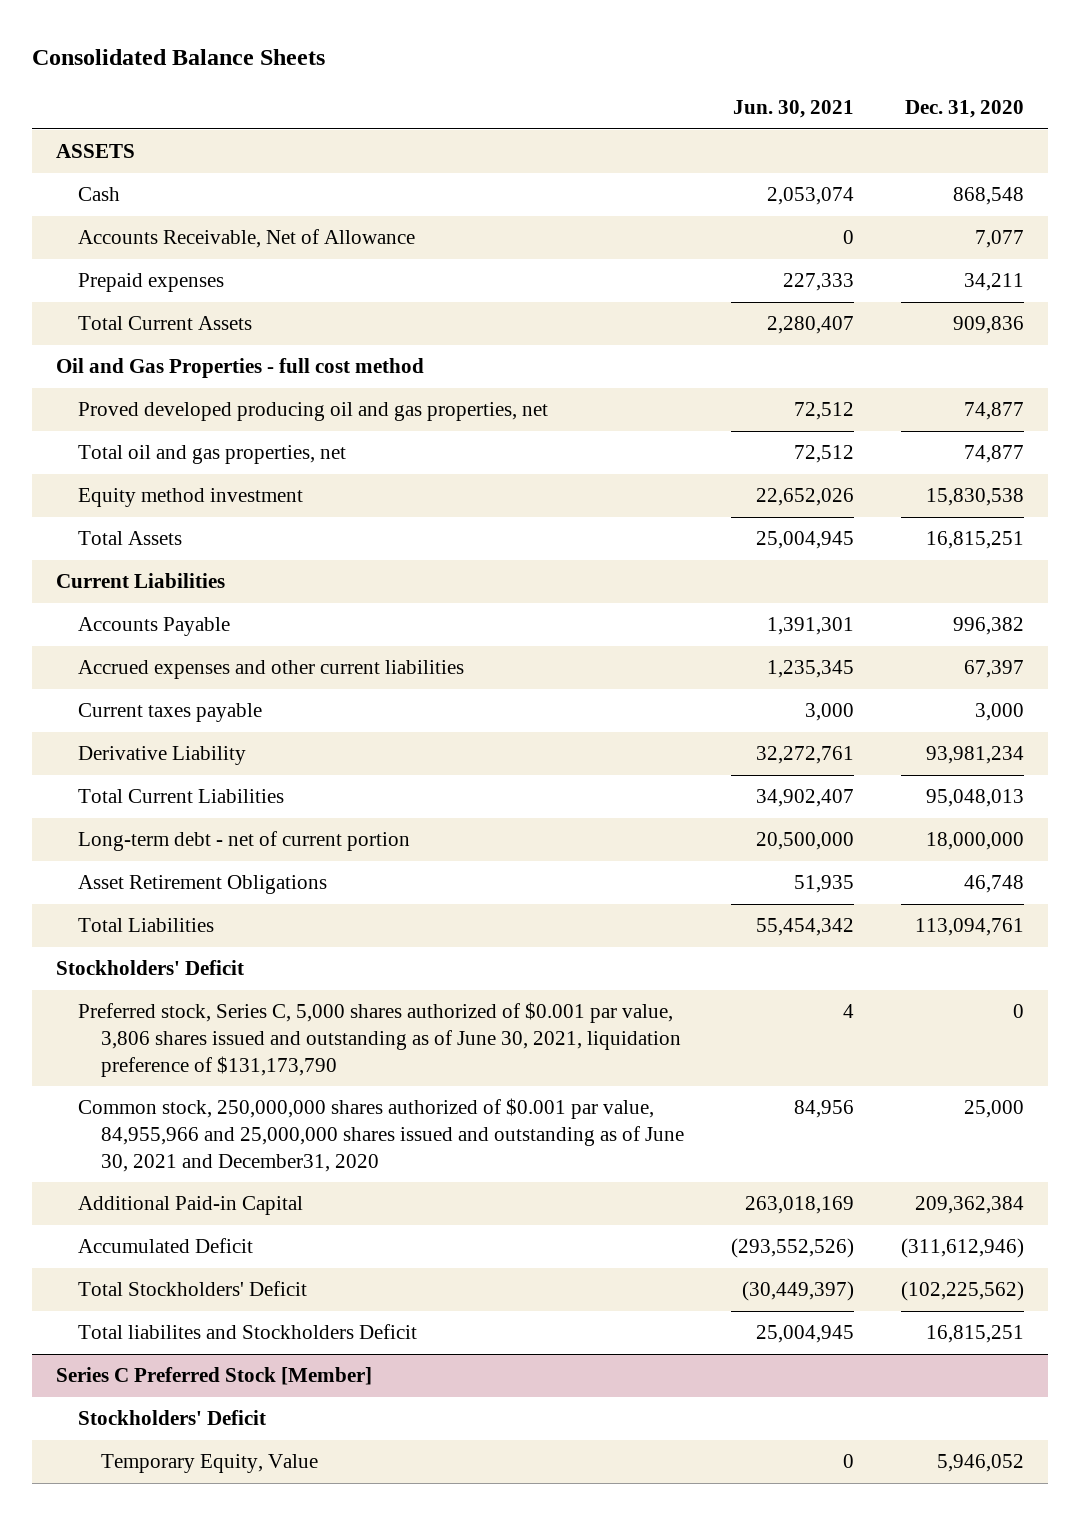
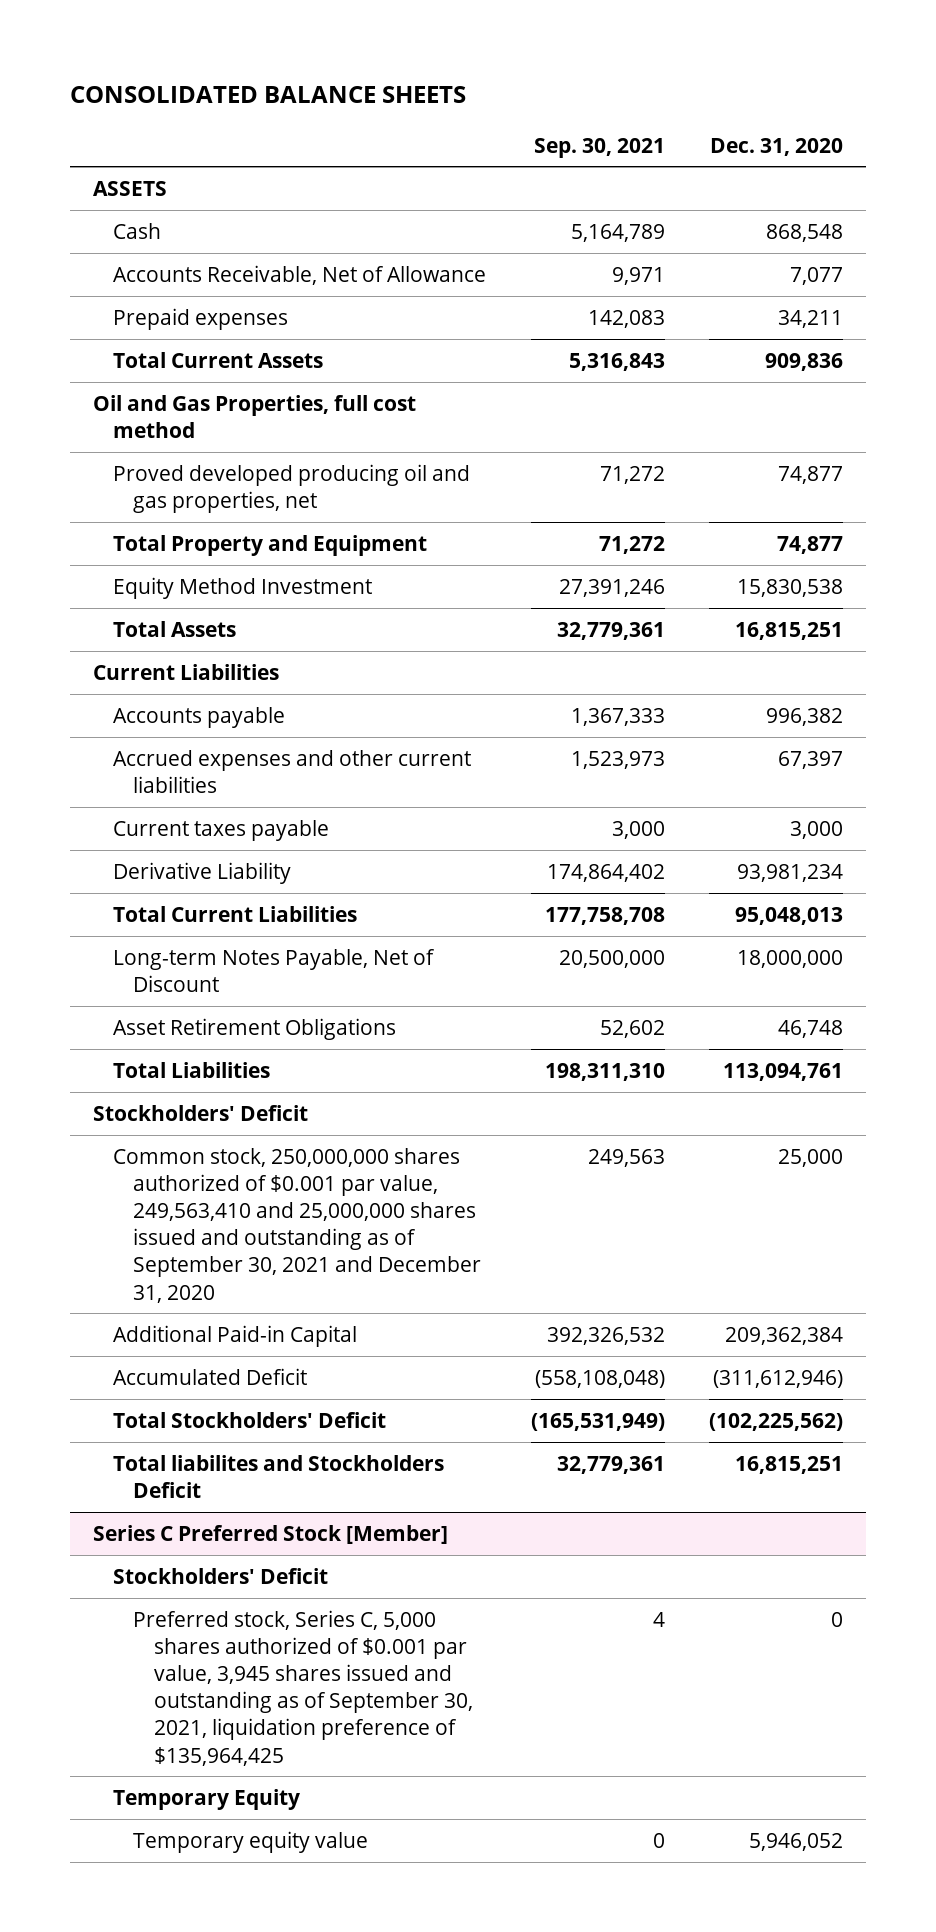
[32,48,326,65] Consolidated Balance Sheets -> [70,85,467,103] CONSOLIDATED BALANCE SHEETS
[733,99,855,118] Jun. 30, 2021 -> none
none -> [533,137,665,158] Sep. 30, 2021
[55,358,424,379] Oil and Gas Properties - full cost method -> [92,394,416,438] Oil and Gas Properties, full cost method
[78,445,347,465] Total oil and gas properties, net -> [112,534,427,556] Total Property and Equipment
[78,488,304,508] Equity method investment -> [112,576,372,599] Equity Method Investment
[78,617,231,637] Accounts Payable -> [112,706,285,728] Accounts payable
[78,831,411,852] Long-term debt - net of current portion -> none
none -> [112,948,435,992] Long-term Notes Payable, Net of Discount
[78,1002,682,1077] Preferred stock, Series C, 5,000 shares authorized of $0.001 par value, 3,806 shares issued and outstanding as of June 30, 2021, liquidation preference of $131,173,790 -> none
[78,1098,685,1172] Common stock, 250,000,000 shares authorized of $0.001 par value, 84,955,966 and 25,000,000 shares issued and outstanding as of June 30, 2021 and December31, 2020 -> [112,1147,482,1303] Common stock, 250,000,000 shares authorized of $0.001 par value, 249,563,410 and 25,000,000 shares issued and outstanding as of September 30, 2021 and December 31, 2020
none -> [133,1609,473,1766] Preferred stock, Series C, 5,000 shares authorized of $0.001 par value, 3,945 shares issued and outstanding as of September 30, 2021, liquidation preference of $135,964,425
none -> [112,1788,300,1810] Temporary Equity
[101,1454,319,1474] Temporary Equity, Value -> [133,1830,369,1853] Temporary equity value

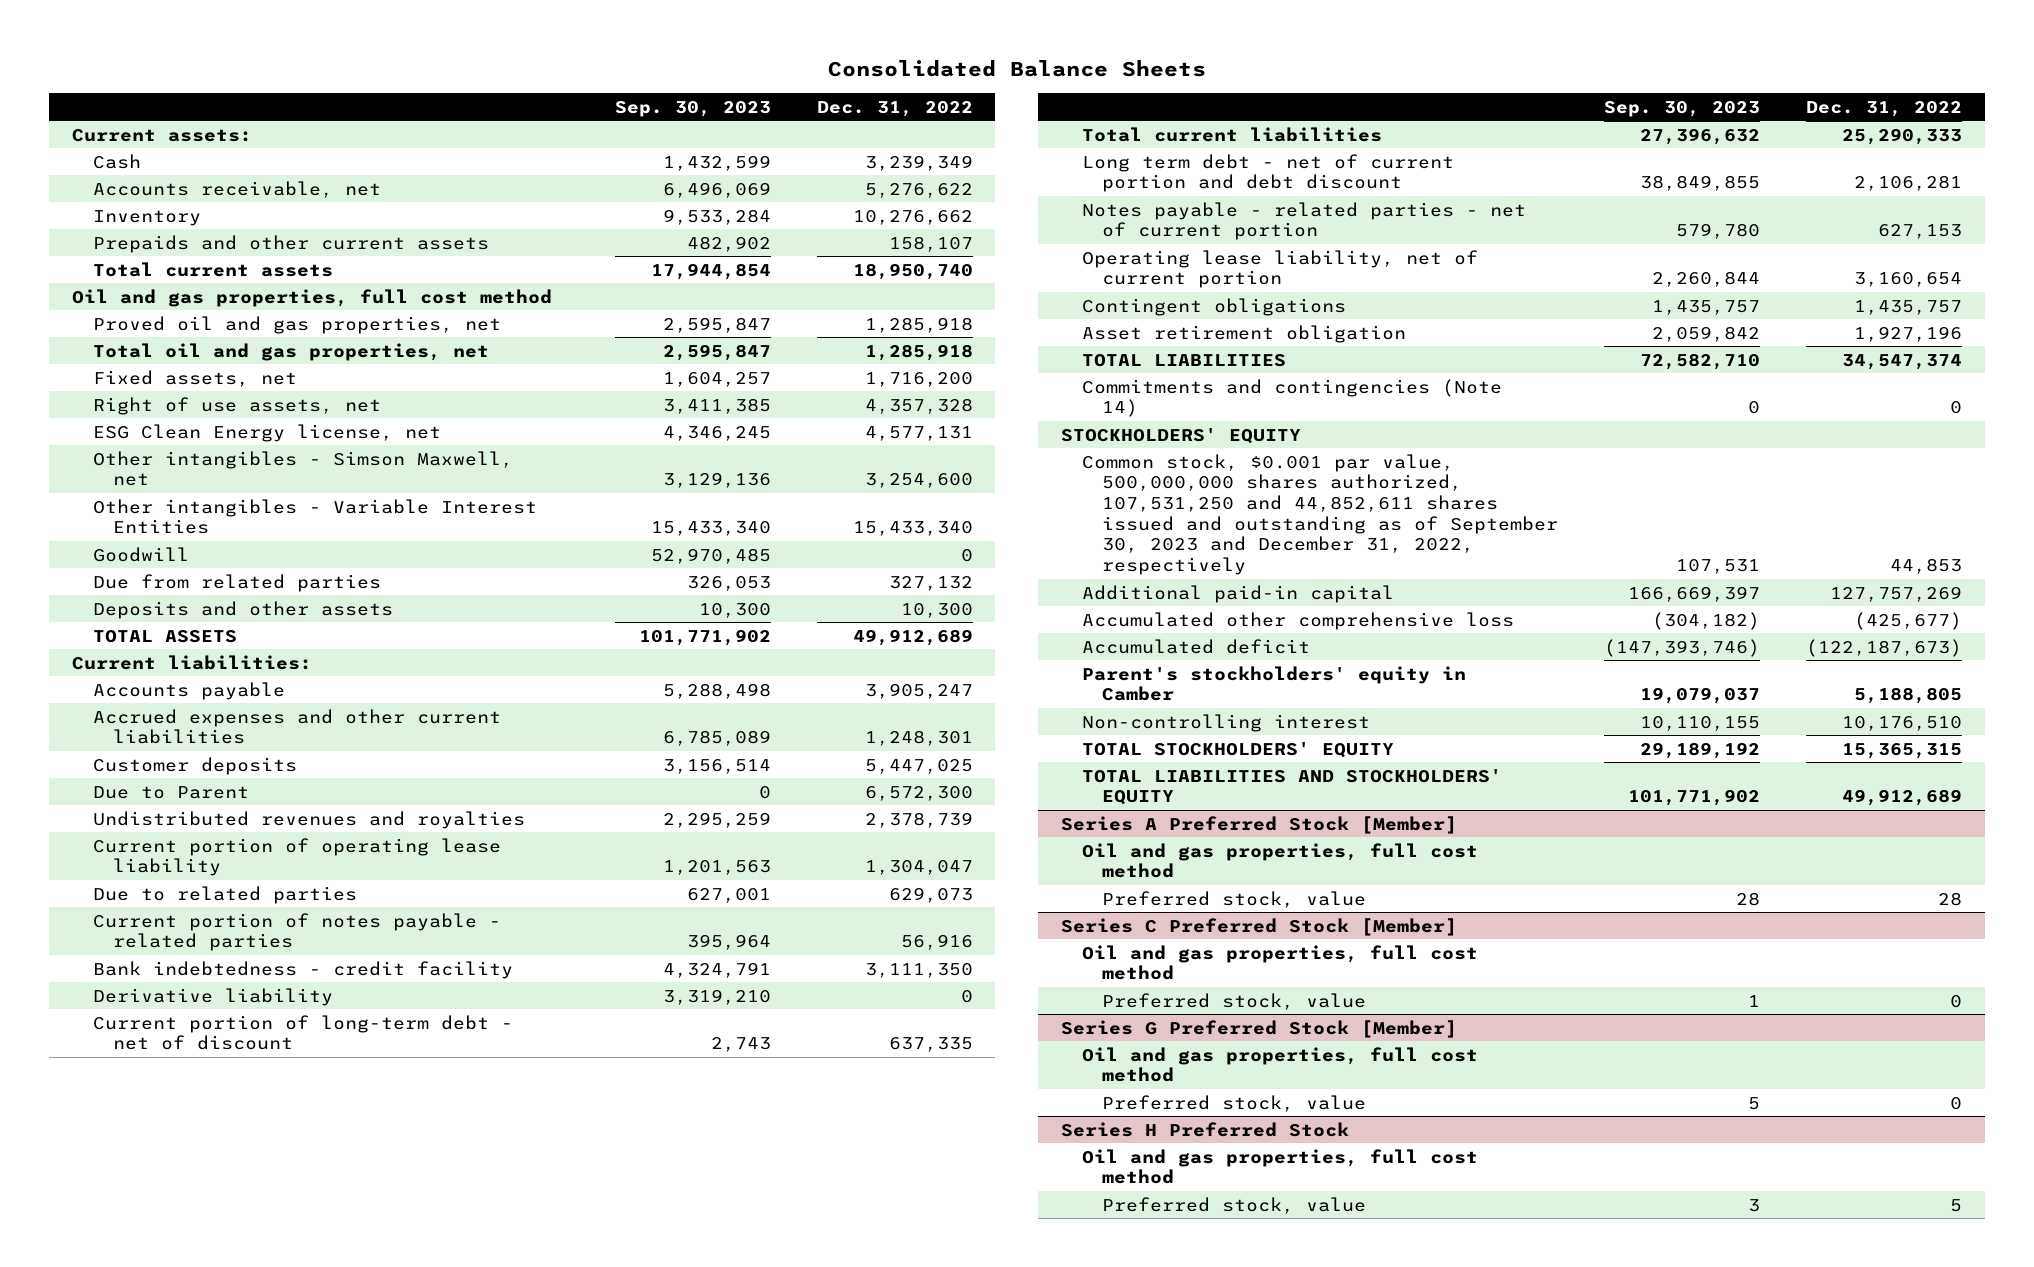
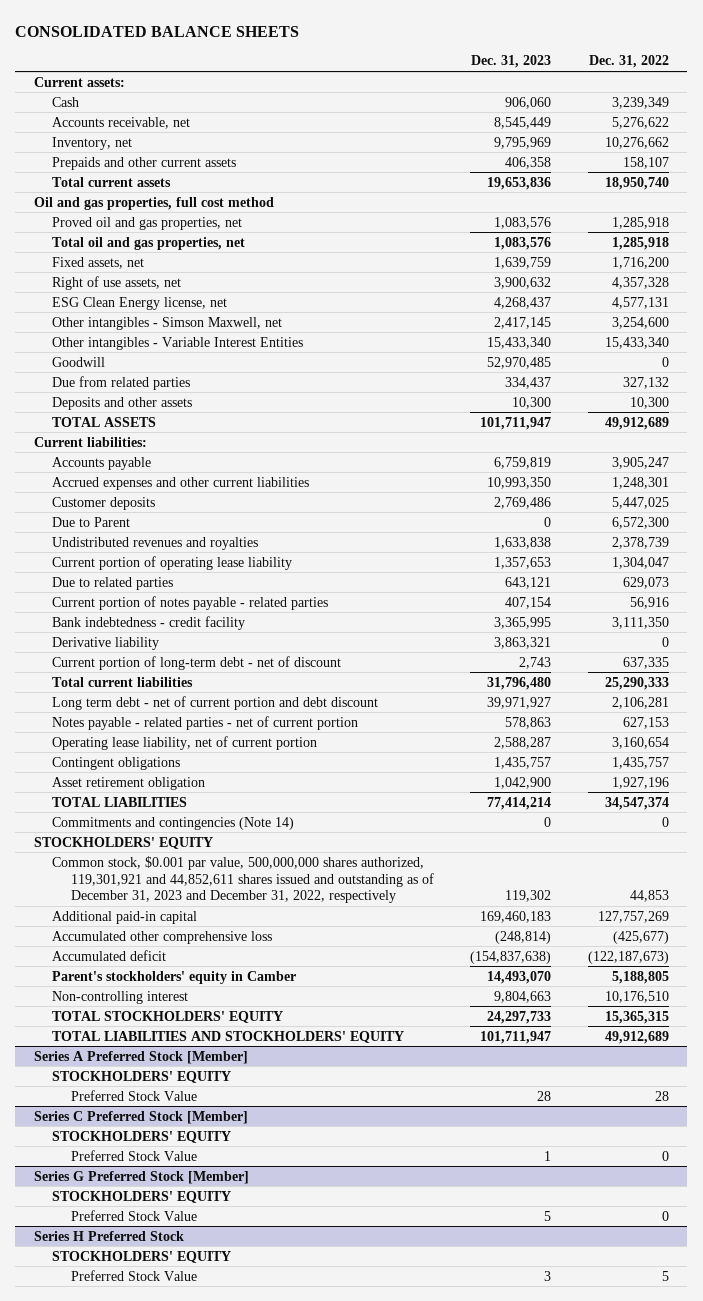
[827,59,1206,77] Consolidated Balance Sheets -> [15,25,300,37] CONSOLIDATED BALANCE SHEETS
[614,100,771,117] Sep. 30, 2023 -> none
none -> [471,55,552,69] Dec. 31, 2023
[92,209,201,226] Inventory -> [52,136,133,150] Inventory, net
[1081,453,1559,575] Common stock, $0.001 par value, 500,000,000 shares authorized, 107,531,250 and 44,852,611 shares issued and outstanding as of September 30, 2023 and December 31, 2022, respectively -> [52,855,434,904] Common stock, $0.001 par value, 500,000,000 shares authorized, 119,301,921 and 44,852,611 shares issued and outstanding as of December 31, 2023 and December 31, 2022, respectively
[1081,842,1478,879] Oil and gas properties, full cost method -> none
none -> [52,1070,232,1083] STOCKHOLDERS' EQUITY
[1102,890,1367,908] Preferred stock, value -> [70,1089,197,1101] Preferred Stock Value
[1081,944,1478,981] Oil and gas properties, full cost method -> none
none -> [52,1130,232,1143] STOCKHOLDERS' EQUITY
[1102,992,1367,1010] Preferred stock, value -> [70,1149,197,1161] Preferred Stock Value
[1081,1046,1478,1083] Oil and gas properties, full cost method -> none
none -> [52,1190,232,1203] STOCKHOLDERS' EQUITY
[1102,1094,1367,1112] Preferred stock, value -> [70,1209,197,1221] Preferred Stock Value
[1081,1148,1478,1185] Oil and gas properties, full cost method -> none
none -> [52,1250,232,1263] STOCKHOLDERS' EQUITY
[1102,1196,1367,1214] Preferred stock, value -> [70,1269,197,1281] Preferred Stock Value

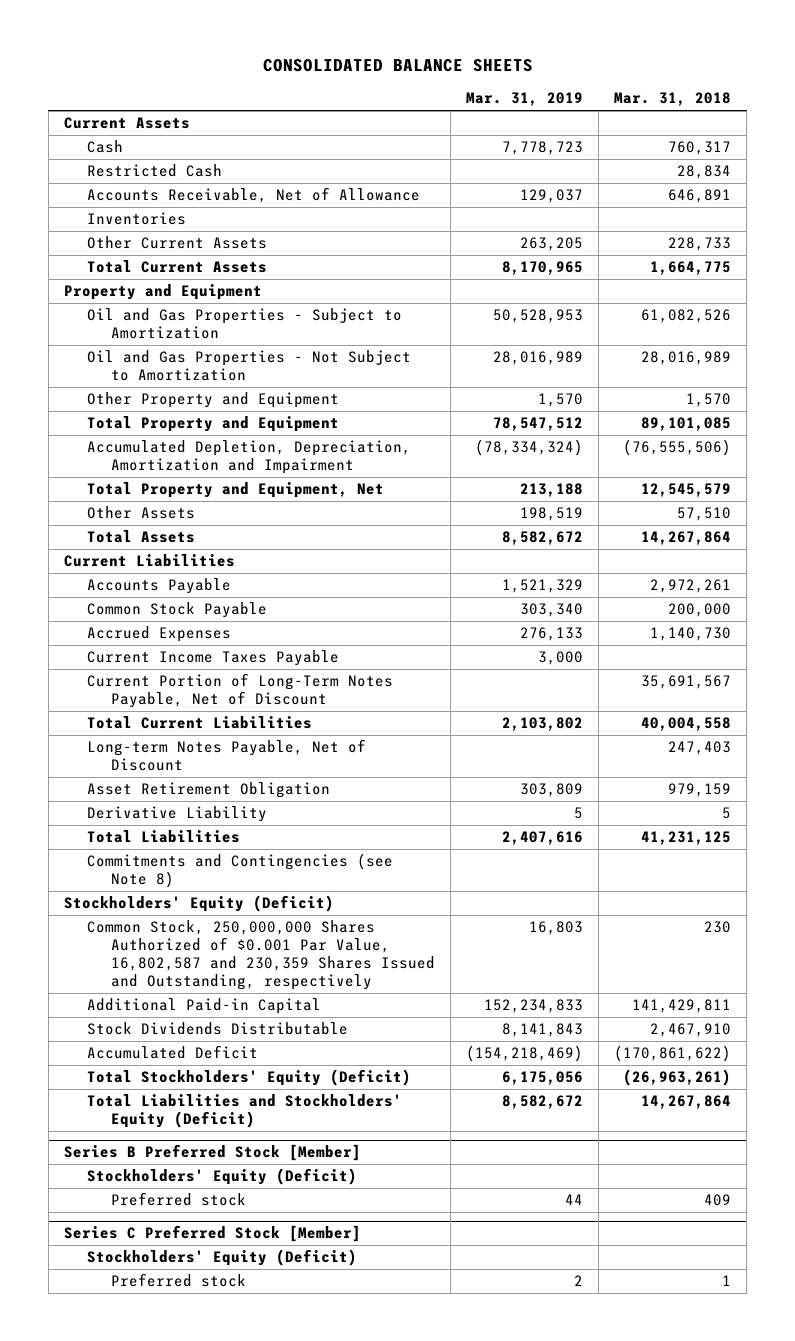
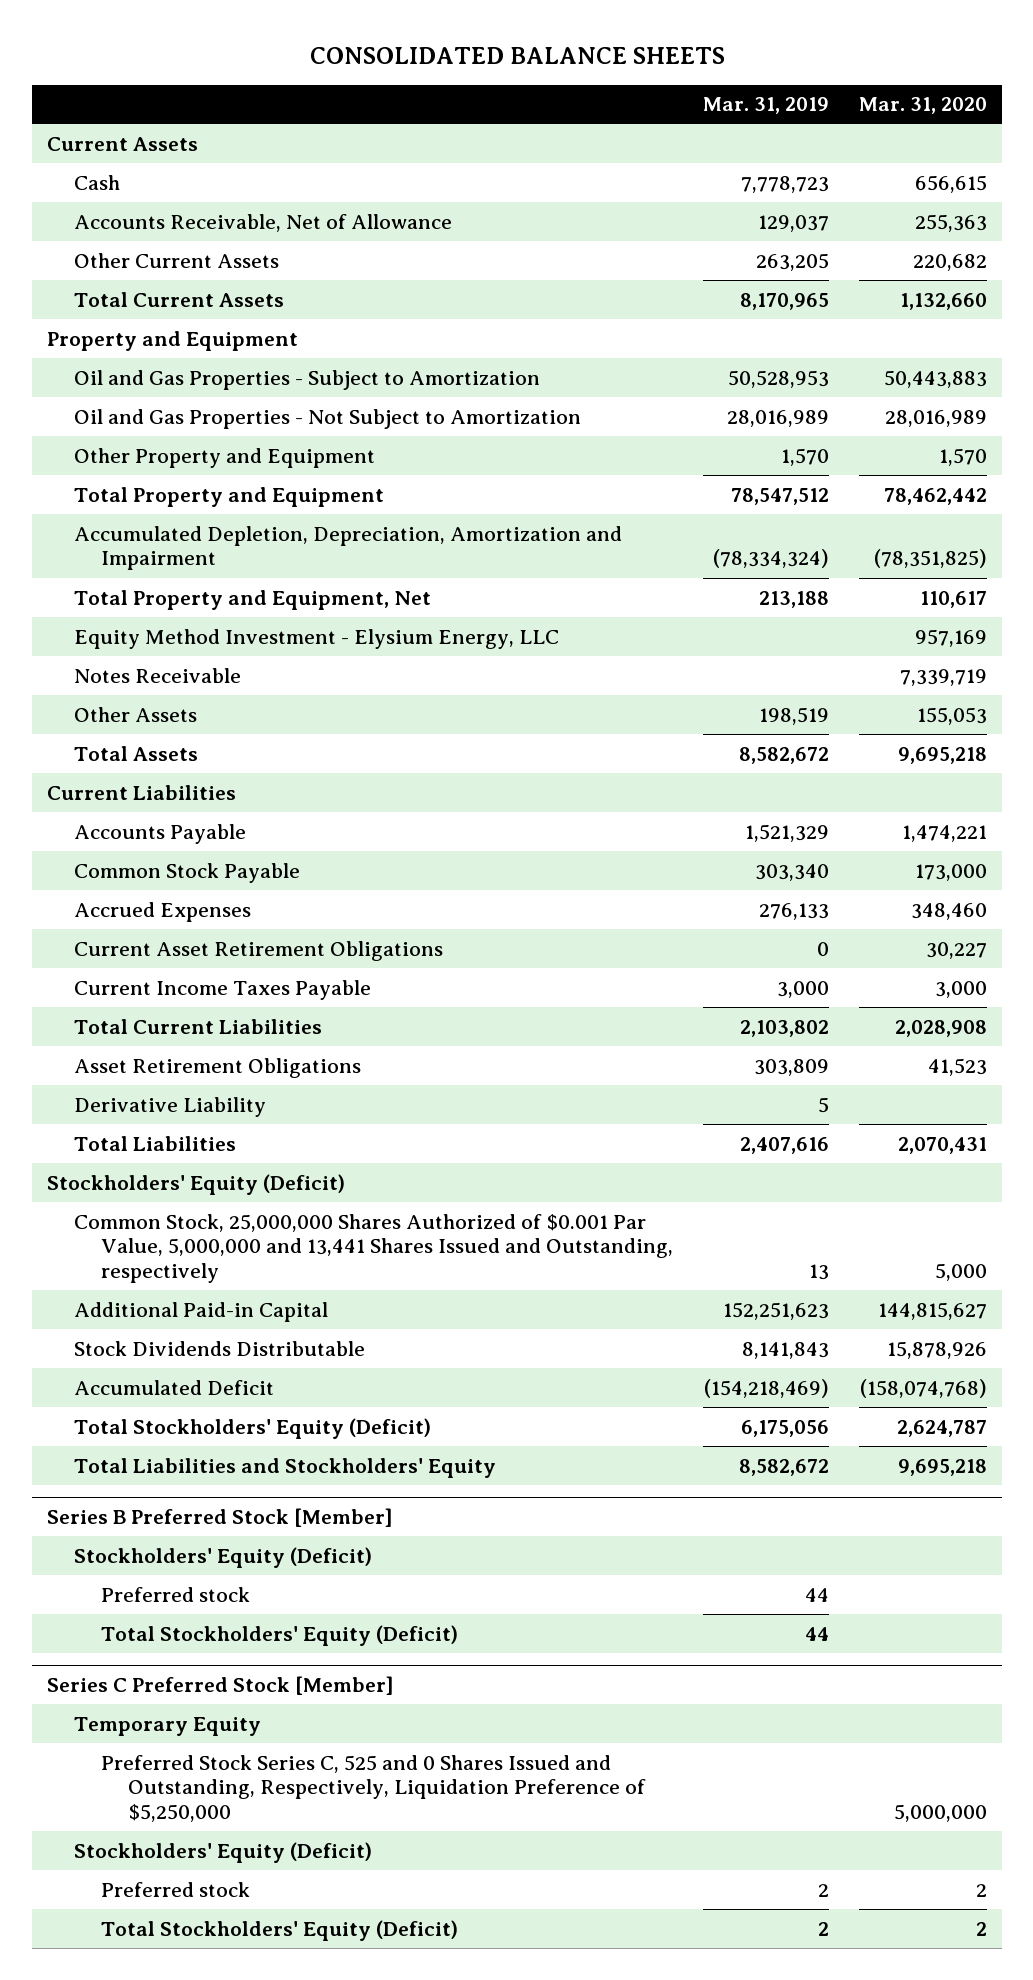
[614,92,732,107] Mar. 31, 2018 -> none
none -> [858,97,987,115] Mar. 31, 2020
[87,164,223,178] Restricted Cash -> none
[87,212,187,226] Inventories -> none
none -> [73,628,559,649] Equity Method Investment - Elysium Energy, LLC
none -> [73,667,241,683] Notes Receivable
none -> [73,940,443,961] Current Asset Retirement Obligations
[87,673,394,709] Current Portion of Long-Term Notes Payable, Net of Discount -> none
[87,739,367,772] Long-term Notes Payable, Net of Discount -> none
[87,782,331,799] Asset Retirement Obligation -> [73,1057,361,1078] Asset Retirement Obligations
[87,853,394,889] Commitments and Contingencies (see Note 8) -> none
[87,920,435,991] Common Stock, 250,000,000 Shares Authorized of $0.001 Par Value, 16,802,587 and 230,359 Shares Issued and Outstanding, respectively -> [73,1213,673,1284] Common Stock, 25,000,000 Shares Authorized of $0.001 Par Value, 5,000,000 and 13,441 Shares Issued and Outstanding, respectively
[528,921,583,936] 16,803 -> [808,1264,829,1281] 13
[483,999,583,1014] 152,234,833 -> [722,1301,829,1320] 152,251,623
[87,1094,403,1129] Total Liabilities and Stockholders' Equity (Deficit) -> [73,1457,496,1478] Total Liabilities and Stockholders' Equity
none -> [100,1624,458,1646] Total Stockholders' Equity (Deficit)
none -> [73,1716,261,1736] Temporary Equity
none -> [100,1754,646,1823] Preferred Stock Series C, 525 and 0 Shares Issued and Outstanding, Respectively, Liquidation Preference of $5,250,000
none -> [100,1919,458,1941] Total Stockholders' Equity (Deficit)

